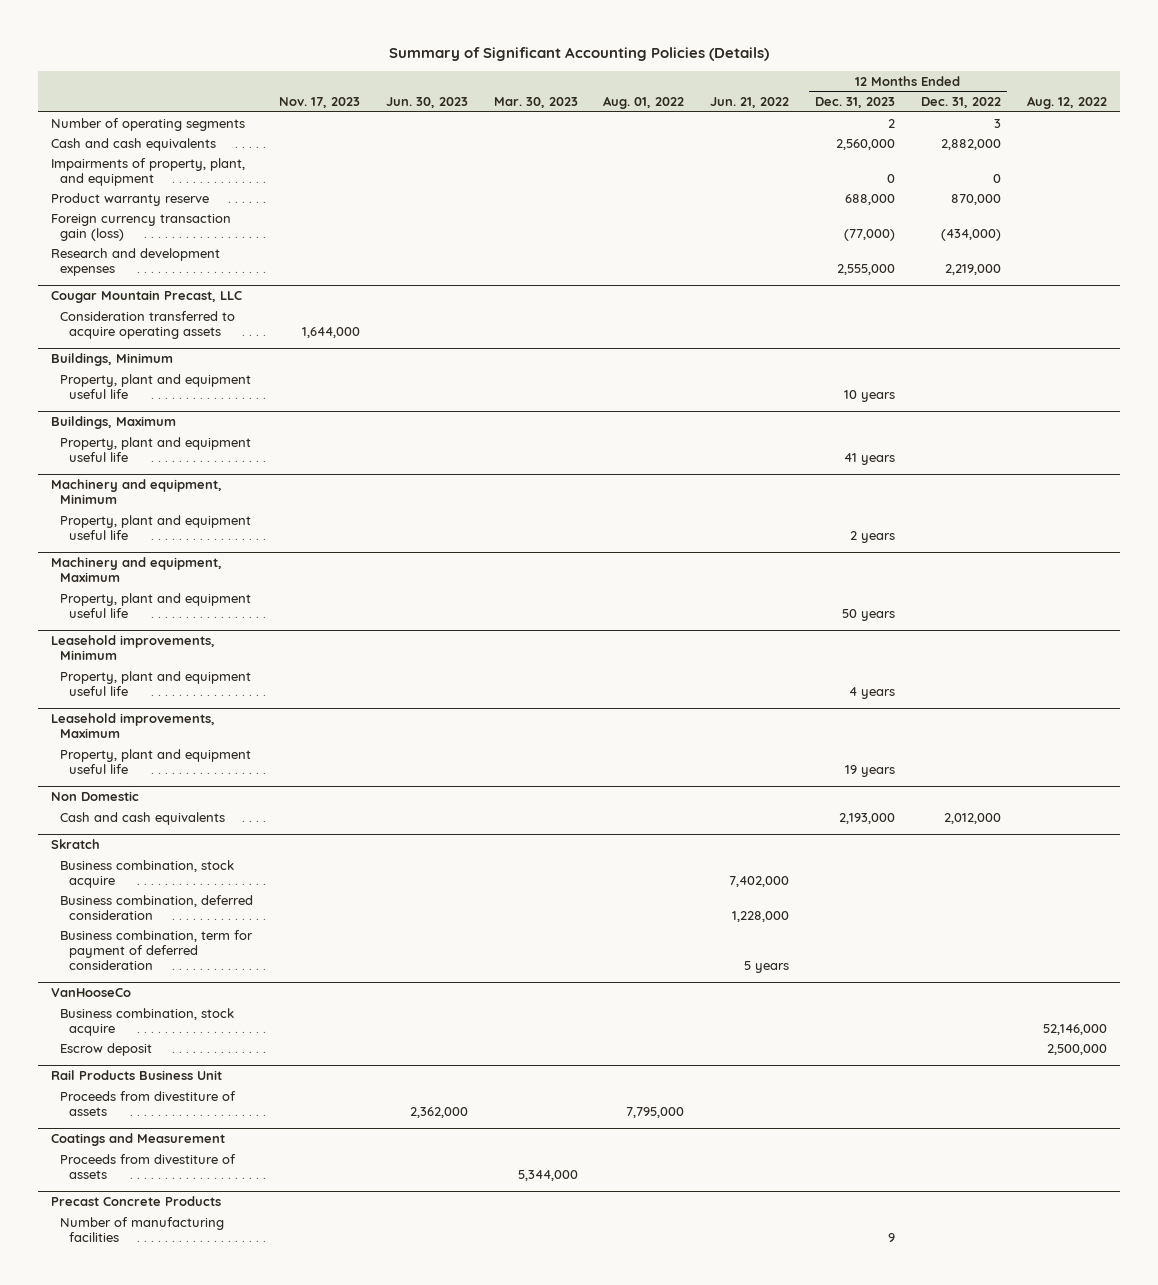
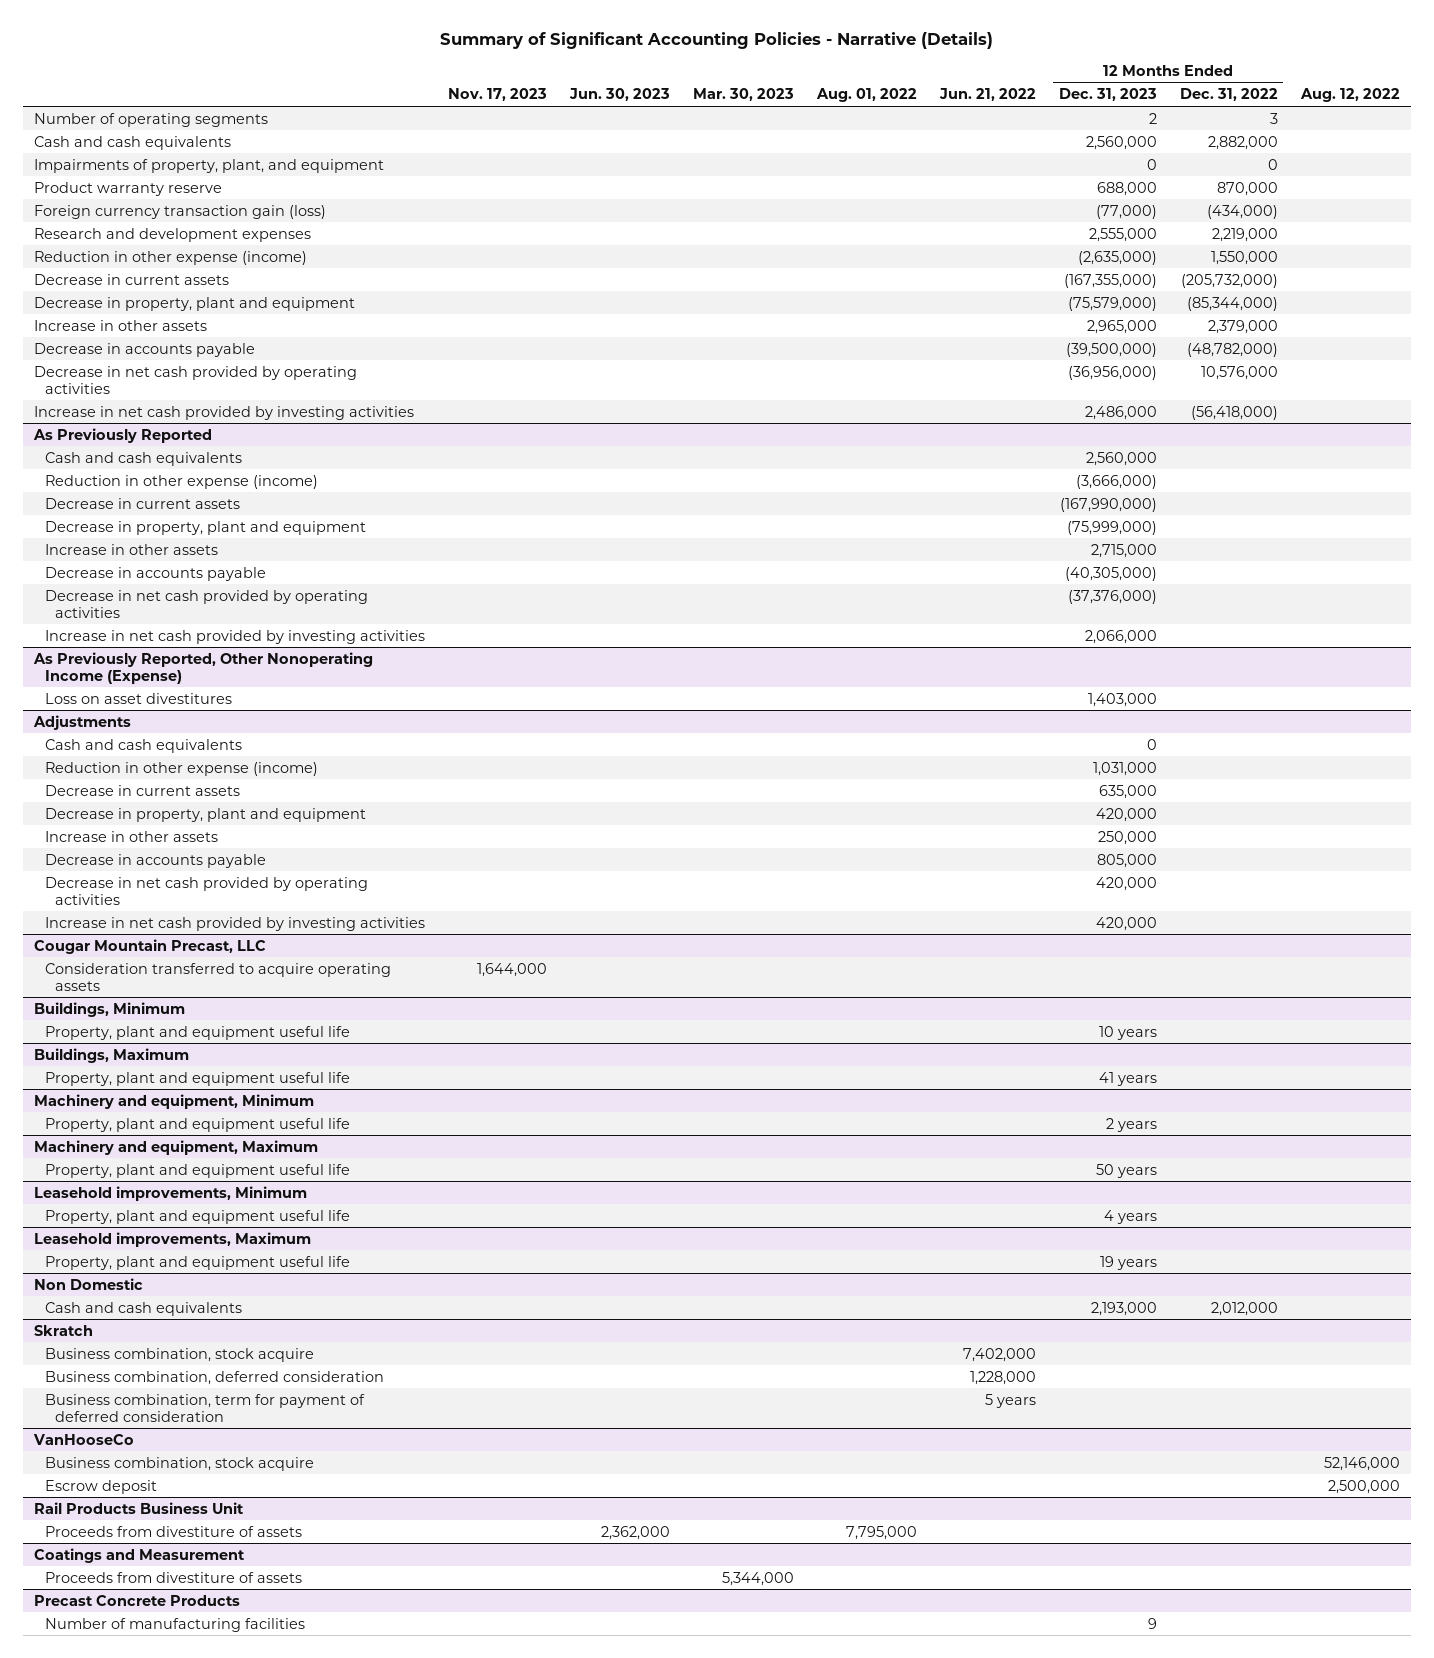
[388,47,769,62] Summary of Significant Accounting Policies (Details) -> [440,32,994,50] Summary of Significant Accounting Policies - Narrative (Details)
none -> [34,250,308,265] Reduction in other expense (income)
none -> [34,273,230,285] Decrease in current assets
none -> [34,296,356,311] Decrease in property, plant and equipment
none -> [34,319,208,331] Increase in other assets
none -> [34,342,256,357] Decrease in accounts payable
none -> [34,365,358,394] Decrease in net cash provided by operating activities
none -> [34,405,415,420] Increase in net cash provided by investing activities
none -> [33,427,213,443] As Previously Reported
none -> [44,451,242,466] Cash and cash equivalents
none -> [44,474,318,489] Reduction in other expense (income)
none -> [44,497,240,509] Decrease in current assets
none -> [44,520,366,535] Decrease in property, plant and equipment
none -> [44,543,218,555] Increase in other assets
none -> [44,566,266,581] Decrease in accounts payable
none -> [44,589,368,618] Decrease in net cash provided by operating activities
none -> [44,629,425,644] Increase in net cash provided by investing activities
none -> [33,651,374,684] As Previously Reported, Other Nonoperating Income (Expense)
none -> [44,692,232,704] Loss on asset divestitures
none -> [33,714,132,730] Adjustments
none -> [44,738,242,753] Cash and cash equivalents
none -> [44,761,318,776] Reduction in other expense (income)
none -> [44,784,240,796] Decrease in current assets
none -> [44,807,366,822] Decrease in property, plant and equipment
none -> [44,830,218,842] Increase in other assets
none -> [44,853,266,868] Decrease in accounts payable
none -> [44,876,368,905] Decrease in net cash provided by operating activities
none -> [44,916,425,931] Increase in net cash provided by investing activities

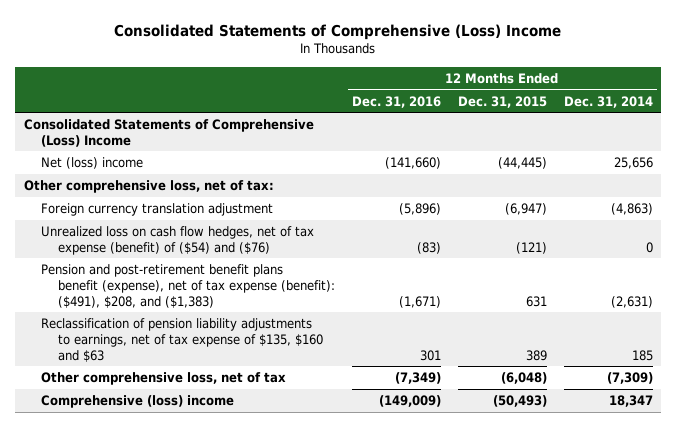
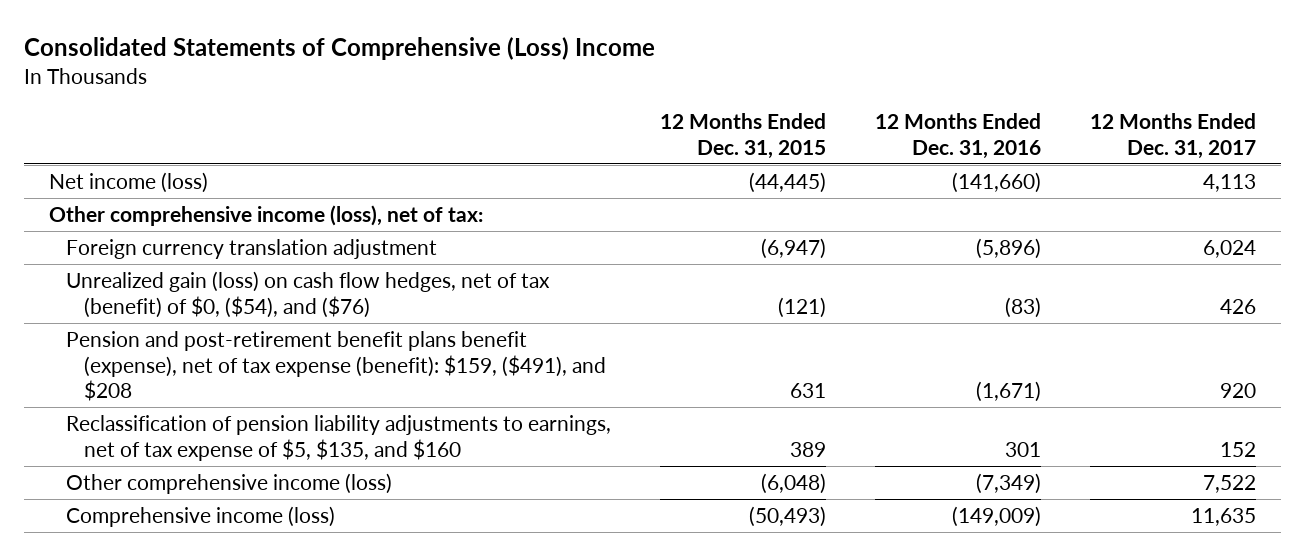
[563,95,653,108] Dec. 31, 2014 -> none
none -> [1090,112,1257,159] 12 Months Ended Dec. 31, 2017
[23,119,314,147] Consolidated Statements of Comprehensive (Loss) Income -> none
[40,157,143,170] Net (loss) income -> [48,171,208,193] Net income (loss)
[23,180,274,194] Other comprehensive loss, net of tax: -> [48,204,483,226] Other comprehensive income (loss), net of tax:
[40,226,314,255] Unrealized loss on cash flow hedges, net of tax expense (benefit) of ($54) and ($76) -> [66,270,551,318] Unrealized gain (loss) on cash flow hedges, net of tax (benefit) of $0, ($54), and ($76)
[40,264,335,308] Pension and post-retirement benefit plans benefit (expense), net of tax expense (benefit): ($491), $208, and ($1,383) -> [66,330,607,402] Pension and post-retirement benefit plans benefit (expense), net of tax expense (benefit): $159, ($491), and $208
[40,318,323,362] Reclassification of pension liability adjustments to earnings, net of tax expense of $135, $160 and $63 -> [66,414,612,461] Reclassification of pension liability adjustments to earnings, net of tax expense of $5, $135, and $160
[40,372,286,386] Other comprehensive loss, net of tax -> [66,472,393,494] Other comprehensive income (loss)
[40,395,234,409] Comprehensive (loss) income -> [66,505,336,527] Comprehensive income (loss)

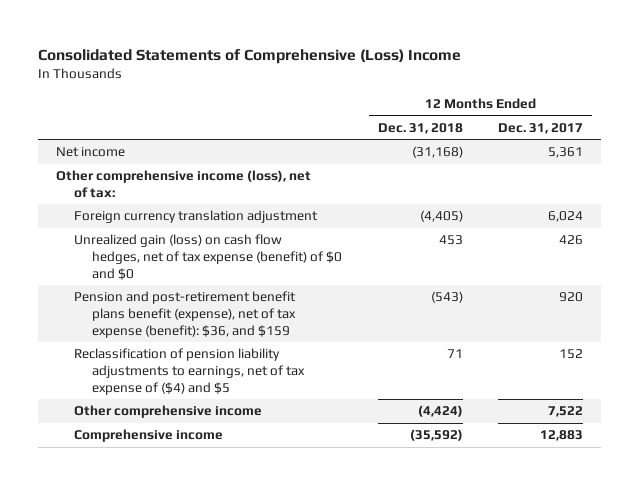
[660,112,827,159] 12 Months Ended Dec. 31, 2015 -> none
[875,112,1042,159] 12 Months Ended Dec. 31, 2016 -> none
none -> [377,122,463,134] Dec. 31, 2018
[48,171,208,193] Net income (loss) -> [56,147,126,158] Net income
[1203,173,1257,192] 4,113 -> [548,147,584,159] 5,361
[66,270,551,318] Unrealized gain (loss) on cash flow hedges, net of tax (benefit) of $0, ($54), and ($76) -> [74,234,343,280] Unrealized gain (loss) on cash flow hedges, net of tax expense (benefit) of $0 and $0
[66,330,607,402] Pension and post-retirement benefit plans benefit (expense), net of tax expense (benefit): $159, ($491), and $208 -> [74,291,297,338] Pension and post-retirement benefit plans benefit (expense), net of tax expense (benefit): $36, and $159
[66,414,612,461] Reclassification of pension liability adjustments to earnings, net of tax expense of $5, $135, and $160 -> [74,348,306,395] Reclassification of pension liability adjustments to earnings, net of tax expense of ($4) and $5
[66,472,393,494] Other comprehensive income (loss) -> [74,405,263,419] Other comprehensive income
[66,505,336,527] Comprehensive income (loss) -> [74,429,224,443] Comprehensive income
[1191,507,1257,526] 11,635 -> [540,430,584,442] 12,883

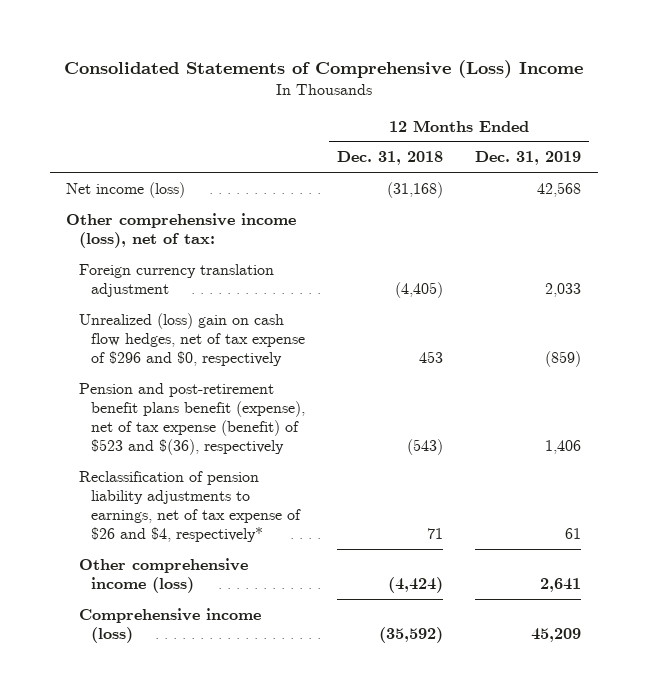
[498,122,584,134] Dec. 31, 2017 -> none
none -> [475,151,582,166] Dec. 31, 2019
[56,147,126,158] Net income -> [66,181,186,198] Net income (loss)
[74,234,343,280] Unrealized gain (loss) on cash flow hedges, net of tax expense (benefit) of $0 and $0 -> [78,312,306,366] Unrealized (loss) gain on cash flow hedges, net of tax expense of $296 and $0, respectively
[74,291,297,338] Pension and post-retirement benefit plans benefit (expense), net of tax expense (benefit): $36, and $159 -> [78,382,306,455] Pension and post-retirement benefit plans benefit (expense), net of tax expense (benefit) of $523 and $(36), respectively
[74,348,306,395] Reclassification of pension liability adjustments to earnings, net of tax expense of ($4) and $5 -> [78,470,302,542] Reclassification of pension liability adjustments to earnings, net of tax expense of $26 and $4, respectively*
[74,405,263,419] Other comprehensive income -> [78,557,248,593] Other comprehensive income (loss)
[74,429,224,443] Comprehensive income -> [78,607,261,643] Comprehensive income (loss)

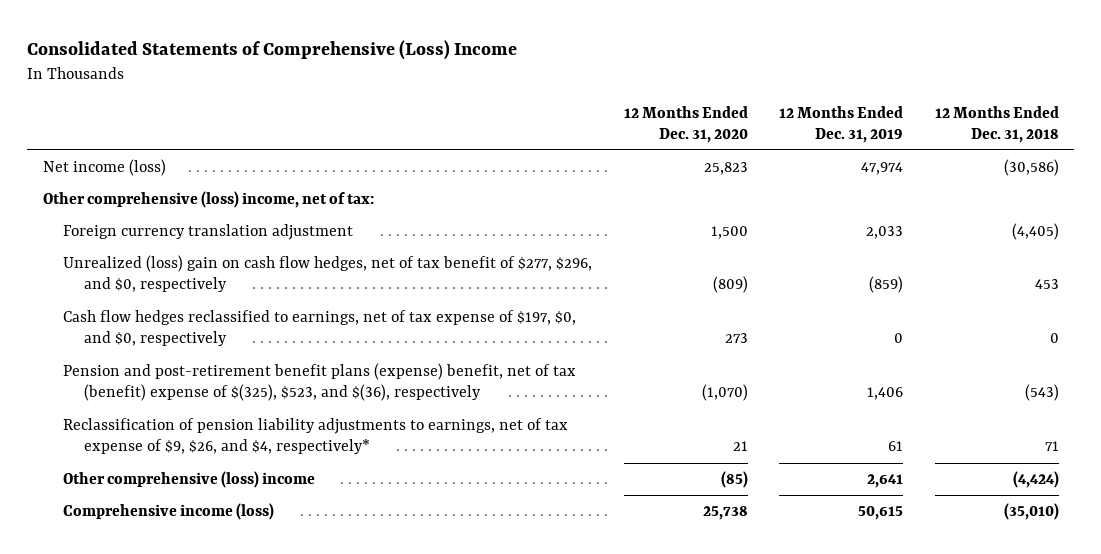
none -> [623,105,748,143] 12 Months Ended Dec. 31, 2020
[387,181,444,198] (31,168) -> [1003,159,1059,177] (30,586)
[537,181,582,197] 42,568 -> [861,162,904,176] 47,974
[66,212,297,248] Other comprehensive income (loss), net of tax: -> [42,191,374,209] Other comprehensive (loss) income, net of tax:
[78,312,306,366] Unrealized (loss) gain on cash flow hedges, net of tax expense of $296 and $0, respectively -> [63,255,593,293] Unrealized (loss) gain on cash flow hedges, net of tax benefit of $277, $296, and $0, respectively
none -> [63,310,577,347] Cash flow hedges reclassified to earnings, net of tax expense of $197, $0, and $0, respectively
[78,382,306,455] Pension and post-retirement benefit plans benefit (expense), net of tax expense (benefit) of $523 and $(36), respectively -> [63,363,577,402] Pension and post-retirement benefit plans (expense) benefit, net of tax (benefit) expense of $(325), $523, and $(36), respectively
[78,470,302,542] Reclassification of pension liability adjustments to earnings, net of tax expense of $26 and $4, respectively* -> [63,418,569,455] Reclassification of pension liability adjustments to earnings, net of tax expense of $9, $26, and $4, respectively*
[78,557,248,593] Other comprehensive income (loss) -> [63,471,316,489] Other comprehensive (loss) income
[379,626,444,643] (35,592) -> [1003,503,1059,521] (35,010)
[531,627,582,642] 45,209 -> [858,506,904,521] 50,615

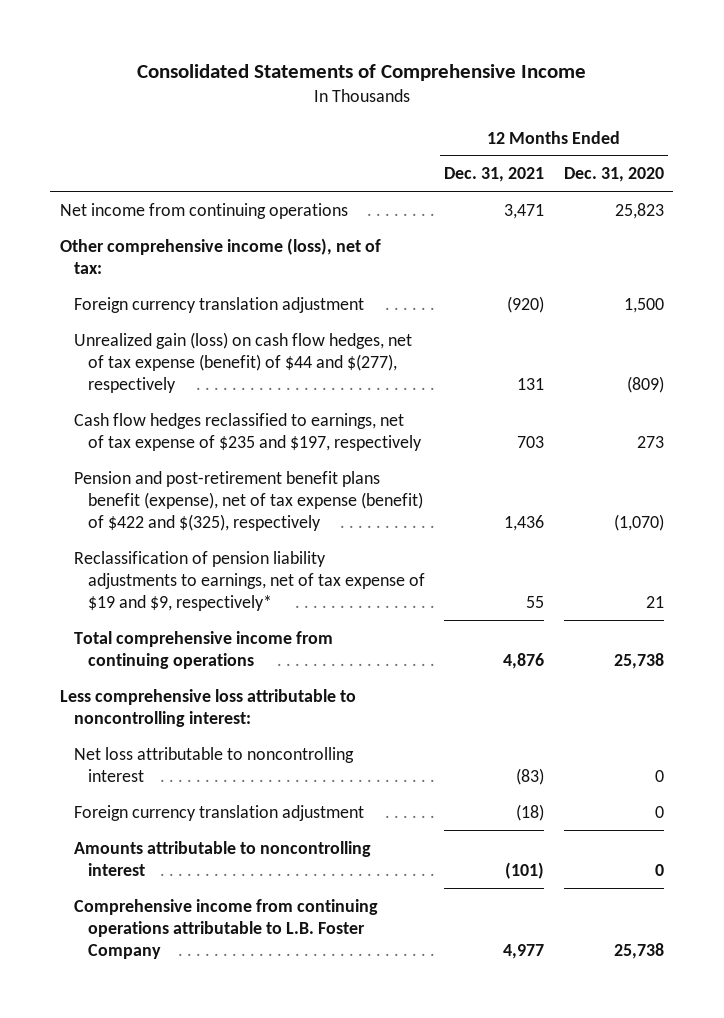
[27,39,518,60] Consolidated Statements of Comprehensive (Loss) Income -> [136,64,586,82] Consolidated Statements of Comprehensive Income
[779,105,904,143] 12 Months Ended Dec. 31, 2019 -> none
[934,105,1059,143] 12 Months Ended Dec. 31, 2018 -> none
none -> [444,167,545,183] Dec. 31, 2021
[42,159,166,177] Net income (loss) -> [59,202,348,219] Net income from continuing operations
[42,191,374,209] Other comprehensive (loss) income, net of tax: -> [59,237,381,274] Other comprehensive income (loss), net of tax:
[63,255,593,293] Unrealized (loss) gain on cash flow hedges, net of tax benefit of $277, $296, and $0, respectively -> [74,331,413,393] Unrealized gain (loss) on cash flow hedges, net of tax expense (benefit) of $44 and $(277), respectively
[63,310,577,347] Cash flow hedges reclassified to earnings, net of tax expense of $197, $0, and $0, respectively -> [74,412,423,451] Cash flow hedges reclassified to earnings, net of tax expense of $235 and $197, respectively
[63,363,577,402] Pension and post-retirement benefit plans (expense) benefit, net of tax (benefit) expense of $(325), $523, and $(36), respectively -> [74,470,424,531] Pension and post-retirement benefit plans benefit (expense), net of tax expense (benefit) of $422 and $(325), respectively
[63,418,569,455] Reclassification of pension liability adjustments to earnings, net of tax expense of $9, $26, and $4, respectively* -> [74,550,426,611] Reclassification of pension liability adjustments to earnings, net of tax expense of $19 and $9, respectively*
[63,471,316,489] Other comprehensive (loss) income -> [74,630,334,669] Total comprehensive income from continuing operations
[720,471,748,489] (85) -> [613,652,664,669] 25,738
none -> [59,688,356,727] Less comprehensive loss attributable to noncontrolling interest:
none -> [74,746,355,782] Net loss attributable to noncontrolling interest
none -> [74,804,365,821] Foreign currency translation adjustment
none -> [74,840,372,876] Amounts attributable to noncontrolling interest
[63,503,275,521] Comprehensive income (loss) -> [74,898,379,959] Comprehensive income from continuing operations attributable to L.B. Foster Company

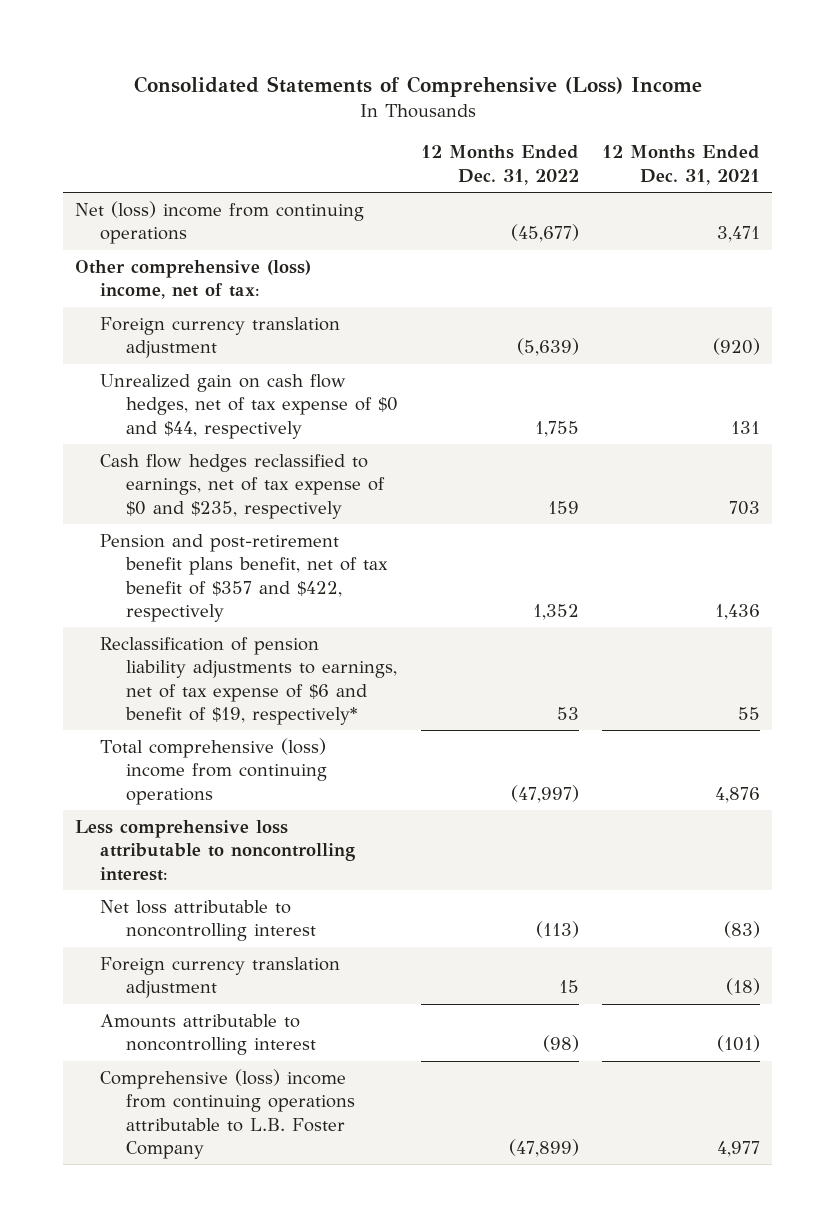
[136,64,586,82] Consolidated Statements of Comprehensive Income -> [133,75,702,97] Consolidated Statements of Comprehensive (Loss) Income
[563,167,664,183] Dec. 31, 2020 -> none
none -> [421,145,580,185] 12 Months Ended Dec. 31, 2022
[59,202,348,219] Net income from continuing operations -> [74,201,364,245] Net (loss) income from continuing operations
[59,237,381,274] Other comprehensive income (loss), net of tax: -> [74,260,311,300] Other comprehensive (loss) income, net of tax:
[74,331,413,393] Unrealized gain (loss) on cash flow hedges, net of tax expense (benefit) of $44 and $(277), respectively -> [100,374,398,439] Unrealized gain on cash flow hedges, net of tax expense of $0 and $44, respectively
[74,412,423,451] Cash flow hedges reclassified to earnings, net of tax expense of $235 and $197, respectively -> [100,454,385,519] Cash flow hedges reclassified to earnings, net of tax expense of $0 and $235, respectively
[74,470,424,531] Pension and post-retirement benefit plans benefit (expense), net of tax expense (benefit) of $422 and $(325), respectively -> [100,534,388,622] Pension and post-retirement benefit plans benefit, net of tax benefit of $357 and $422, respectively
[74,550,426,611] Reclassification of pension liability adjustments to earnings, net of tax expense of $19 and $9, respectively* -> [100,637,397,725] Reclassification of pension liability adjustments to earnings, net of tax expense of $6 and benefit of $19, respectively*
[74,630,334,669] Total comprehensive income from continuing operations -> [100,738,327,805] Total comprehensive (loss) income from continuing operations
[74,898,379,959] Comprehensive income from continuing operations attributable to L.B. Foster Company -> [100,1069,355,1159] Comprehensive (loss) income from continuing operations attributable to L.B. Foster Company

